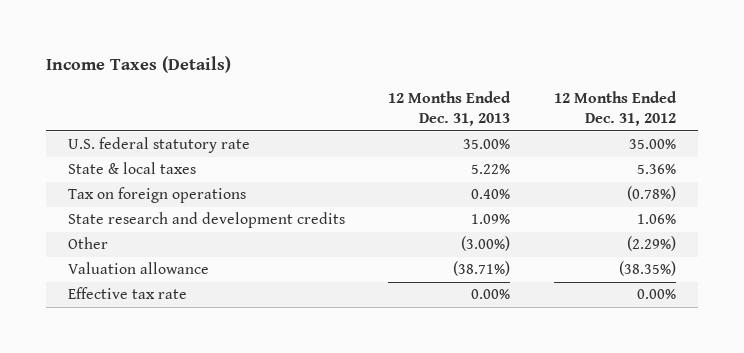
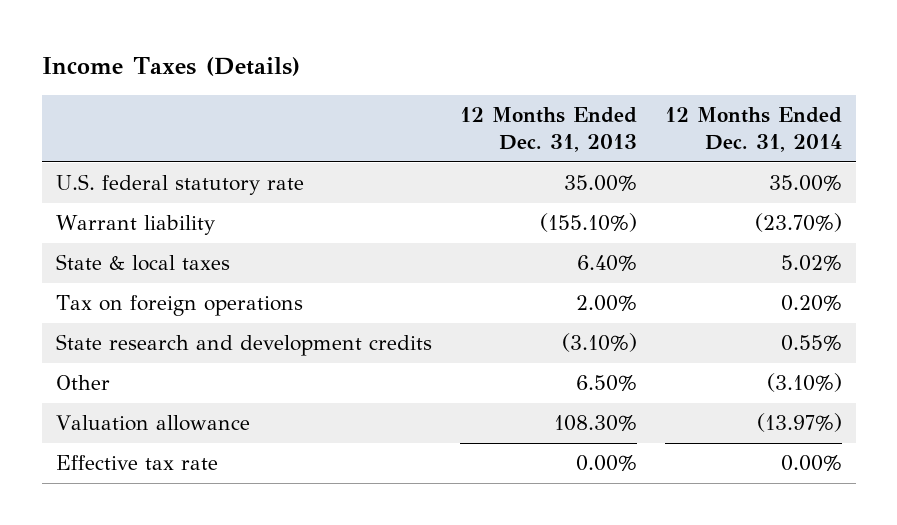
[553,90,677,126] 12 Months Ended Dec. 31, 2012 -> none
none -> [664,107,842,153] 12 Months Ended Dec. 31, 2014
none -> [55,215,215,236] Warrant liability
[471,164,511,175] 5.22% -> [576,255,637,272] 6.40%
[471,189,511,200] 0.40% -> [575,295,637,312] 2.00%
[471,214,511,225] 1.09% -> [561,333,637,353] (3.10%)
[461,236,511,252] (3.00%) -> [575,375,637,392] 6.50%
[453,261,511,277] (38.71%) -> [553,415,637,432] 108.30%

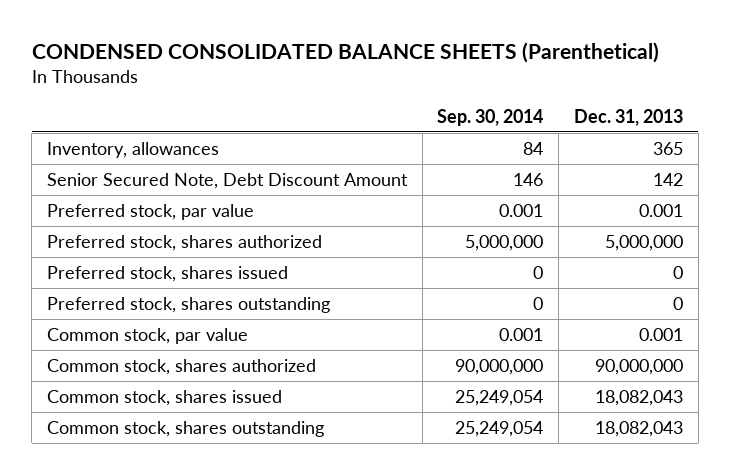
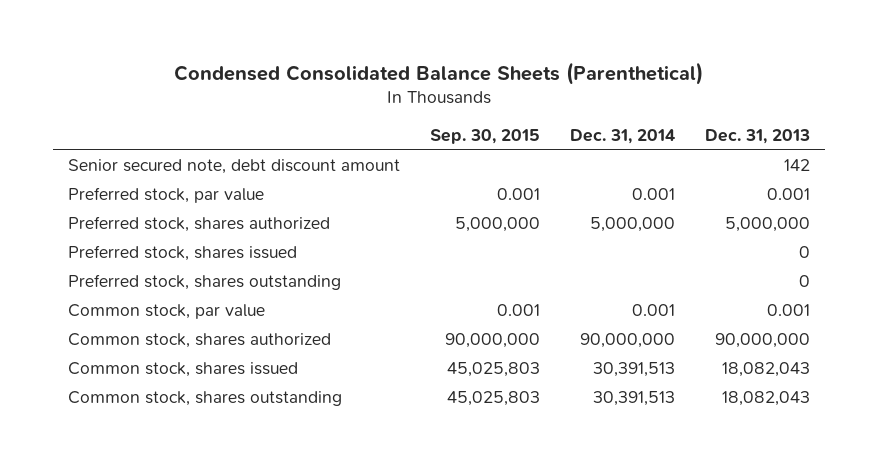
[31,42,659,64] CONDENSED CONSOLIDATED BALANCE SHEETS (Parenthetical) -> [173,61,703,85] Condensed Consolidated Balance Sheets (Parenthetical)
[437,108,544,126] Sep. 30, 2014 -> none
none -> [429,128,540,144] Sep. 30, 2015
none -> [569,128,675,144] Dec. 31, 2014
[46,141,219,158] Inventory, allowances -> none
[46,172,408,189] Senior Secured Note, Debt Discount Amount -> [67,159,400,175] Senior secured note, debt discount amount

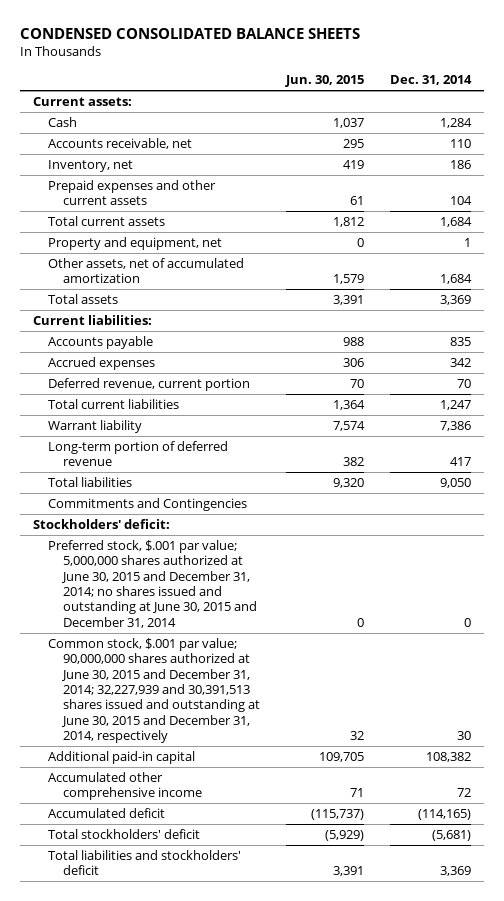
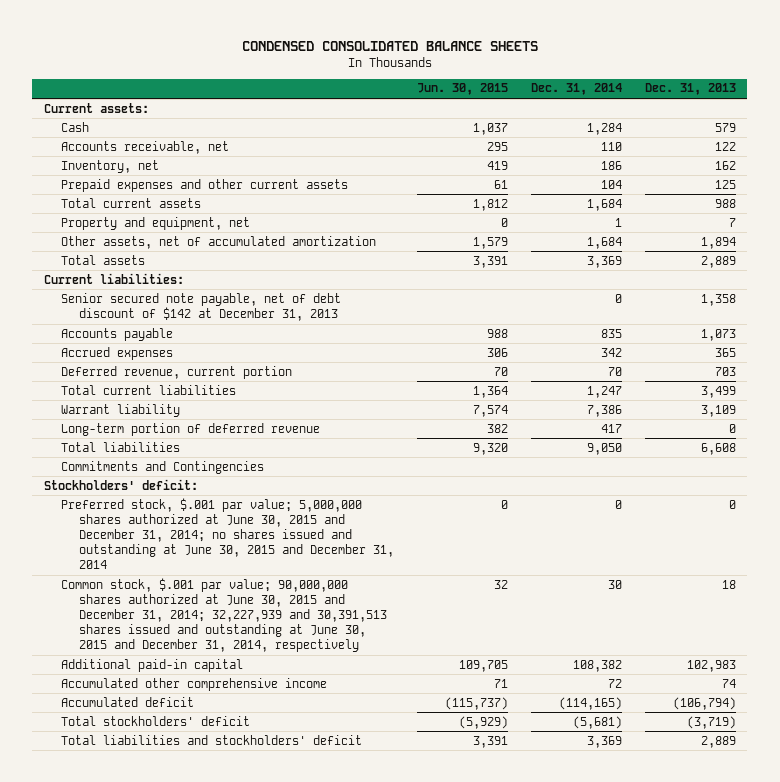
none -> [644,83,736,96] Dec. 31, 2013
none -> [61,292,342,321] Senior secured note payable, net of debt discount of $142 at December 31, 2013

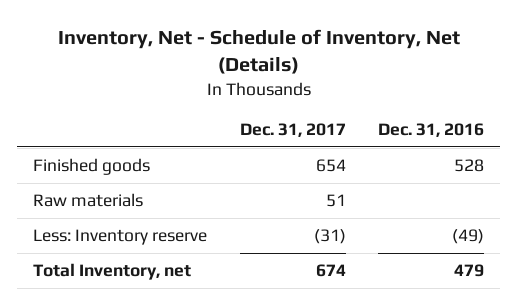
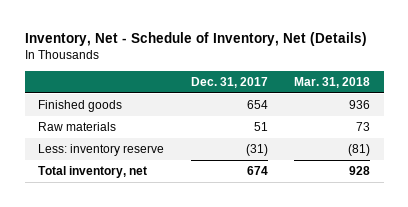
[378,123,485,138] Dec. 31, 2016 -> none
none -> [294,77,371,89] Mar. 31, 2018
[33,228,208,245] Less: Inventory reserve -> [37,143,164,156] Less: inventory reserve
[33,262,192,280] Total Inventory, net -> [37,165,147,178] Total inventory, net

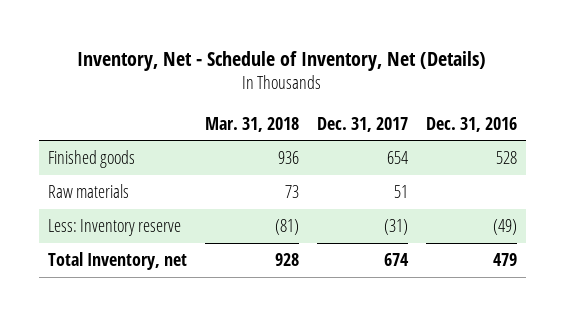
none -> [425,116,517,132] Dec. 31, 2016
[37,143,164,156] Less: inventory reserve -> [47,218,181,236] Less: Inventory reserve
[37,165,147,178] Total inventory, net -> [47,251,187,270] Total Inventory, net

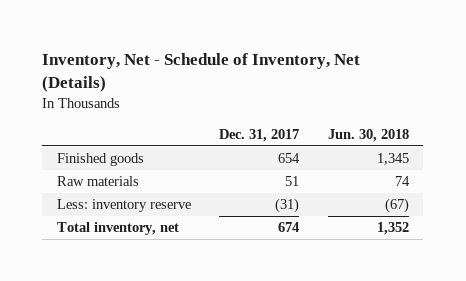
[204,116,299,132] Mar. 31, 2018 -> none
[425,116,517,132] Dec. 31, 2016 -> none
none -> [327,128,409,142] Jun. 30, 2018
[47,218,181,236] Less: Inventory reserve -> [56,199,191,213] Less: inventory reserve
[47,251,187,270] Total Inventory, net -> [56,222,179,236] Total inventory, net

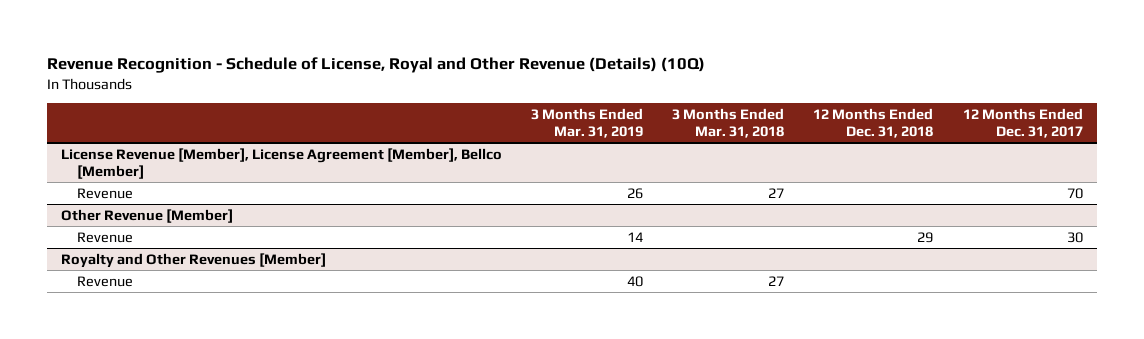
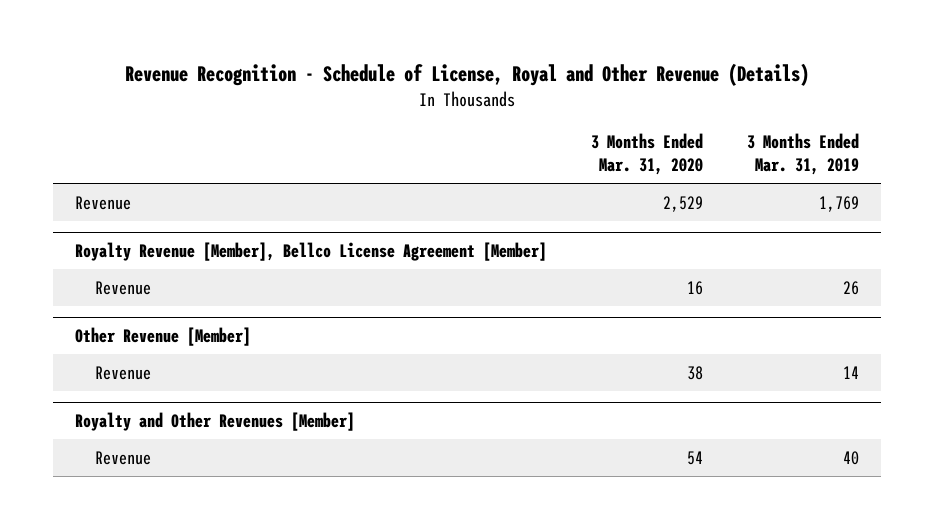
[46,57,705,74] Revenue Recognition - Schedule of License, Royal and Other Revenue (Details) (10Q) -> [125,63,810,87] Revenue Recognition - Schedule of License, Royal and Other Revenue (Details)
[672,107,785,139] 3 Months Ended Mar. 31, 2018 -> none
[813,107,934,139] 12 Months Ended Dec. 31, 2018 -> none
[962,107,1083,139] 12 Months Ended Dec. 31, 2017 -> none
none -> [591,133,704,176] 3 Months Ended Mar. 31, 2020
none -> [75,195,132,210] Revenue
[61,147,503,179] License Revenue [Member], License Agreement [Member], Bellco [Member] -> [75,242,548,262] Royalty Revenue [Member], Bellco License Agreement [Member]

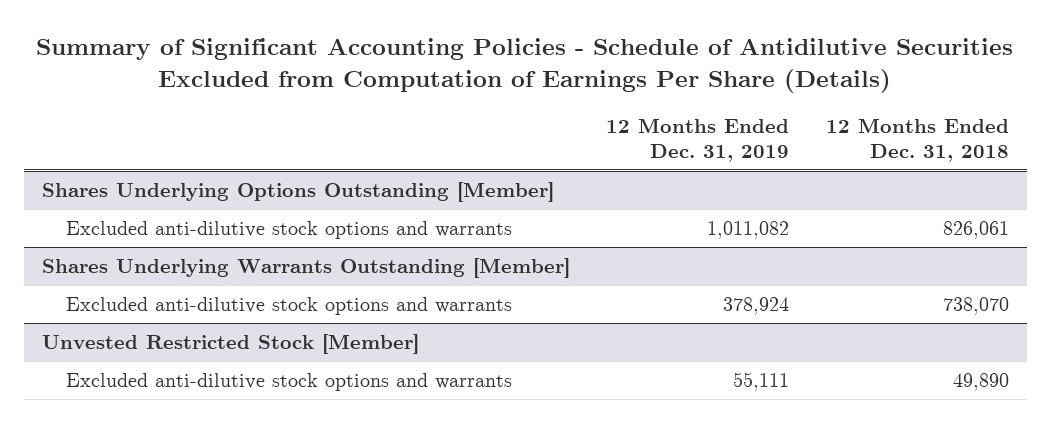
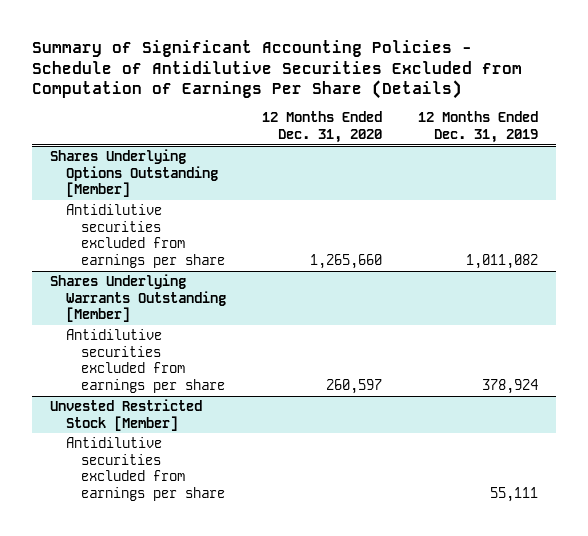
[825,117,1009,162] 12 Months Ended Dec. 31, 2018 -> none
none -> [261,111,382,144] 12 Months Ended Dec. 31, 2020
[65,221,512,240] Excluded anti-dilutive stock options and warrants -> [65,203,225,269] Antidilutive securities excluded from earnings per share
[65,297,512,316] Excluded anti-dilutive stock options and warrants -> [65,328,225,394] Antidilutive securities excluded from earnings per share
[65,373,512,392] Excluded anti-dilutive stock options and warrants -> [65,436,225,502] Antidilutive securities excluded from earnings per share

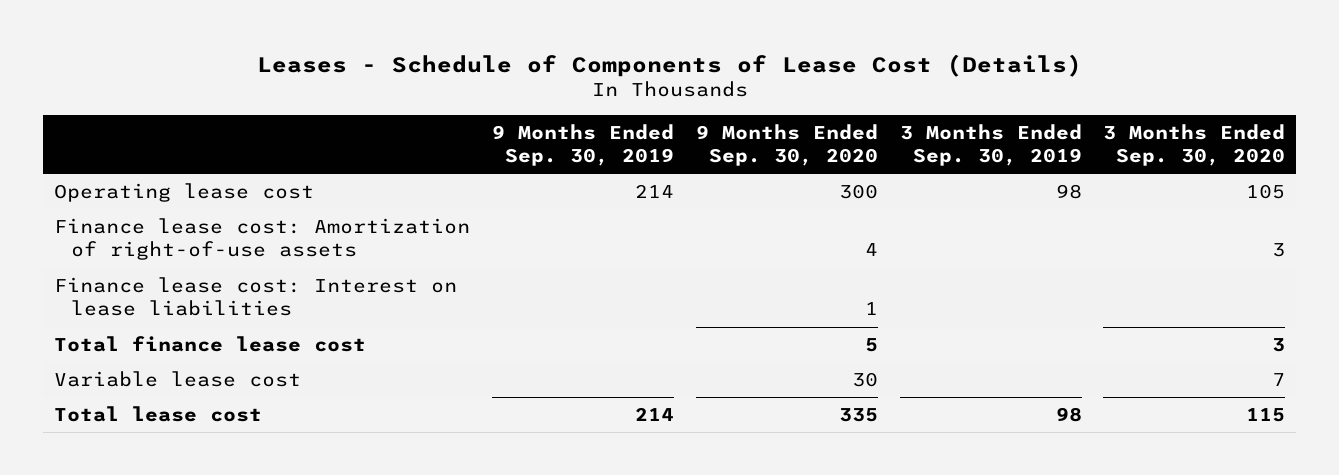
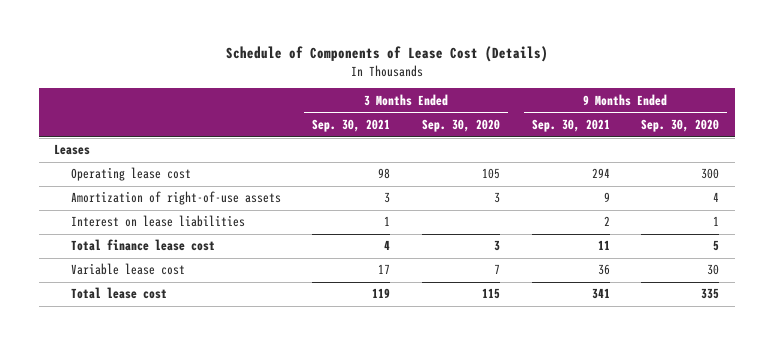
[256,53,1082,77] Leases - Schedule of Components of Lease Cost (Details) -> [225,46,548,63] Schedule of Components of Lease Cost (Details)
[491,123,674,167] 9 Months Ended Sep. 30, 2019 -> none
[899,123,1082,167] 3 Months Ended Sep. 30, 2019 -> none
none -> [312,118,391,132] Sep. 30, 2021
none -> [531,118,610,132] Sep. 30, 2021
none -> [54,144,91,156] Leases
[53,218,470,261] Finance lease cost: Amortization of right-of-use assets -> [70,191,281,206] Amortization of right-of-use assets
[53,277,457,317] Finance lease cost: Interest on lease liabilities -> [70,215,245,228] Interest on lease liabilities

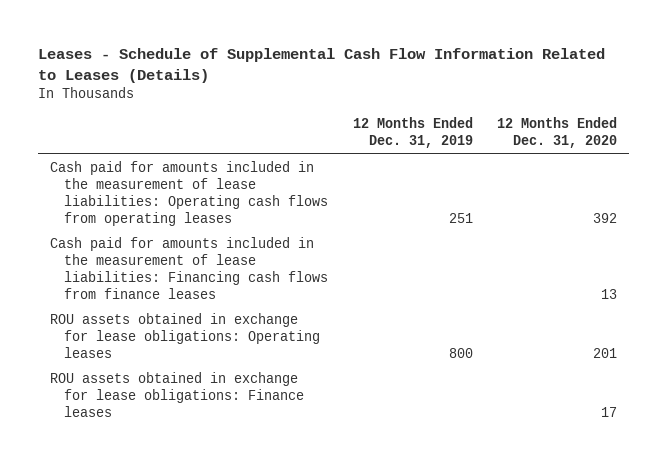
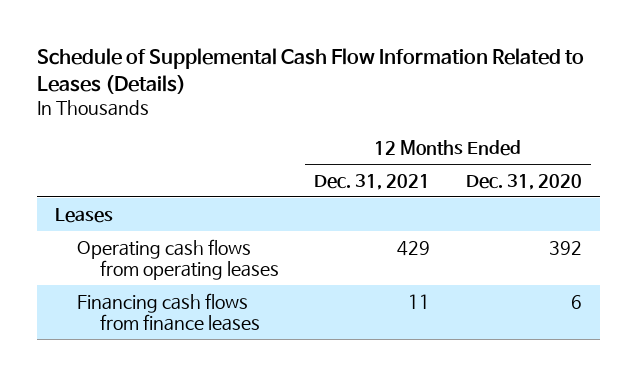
[38,48,606,83] Leases - Schedule of Supplemental Cash Flow Information Related to Leases (Details) -> [37,48,585,94] Schedule of Supplemental Cash Flow Information Related to Leases (Details)
[352,117,473,149] 12 Months Ended Dec. 31, 2019 -> none
none -> [314,173,431,190] Dec. 31, 2021
[50,313,321,358] ROU assets obtained in exchange for lease obligations: Operating leases -> none
[50,372,305,417] ROU assets obtained in exchange for lease obligations: Finance leases -> none
none -> [55,207,114,223] Leases
[50,161,329,226] Cash paid for amounts included in the measurement of lease liabilities: Operating cash flows from operating leases -> [77,238,279,280] Operating cash flows from operating leases
[50,237,329,299] Cash paid for amounts included in the measurement of lease liabilities: Financing cash flows from finance leases -> [77,292,260,331] Financing cash flows from finance leases
[600,288,617,299] 13 -> [571,294,583,309] 6

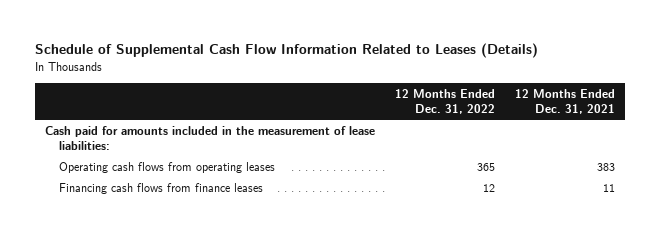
[466,173,583,190] Dec. 31, 2020 -> none
none -> [395,88,496,115] 12 Months Ended Dec. 31, 2022
[55,207,114,223] Leases -> none
none -> [45,125,376,151] Cash paid for amounts included in the measurement of lease liabilities:
[397,240,431,256] 429 -> [597,162,616,171] 383

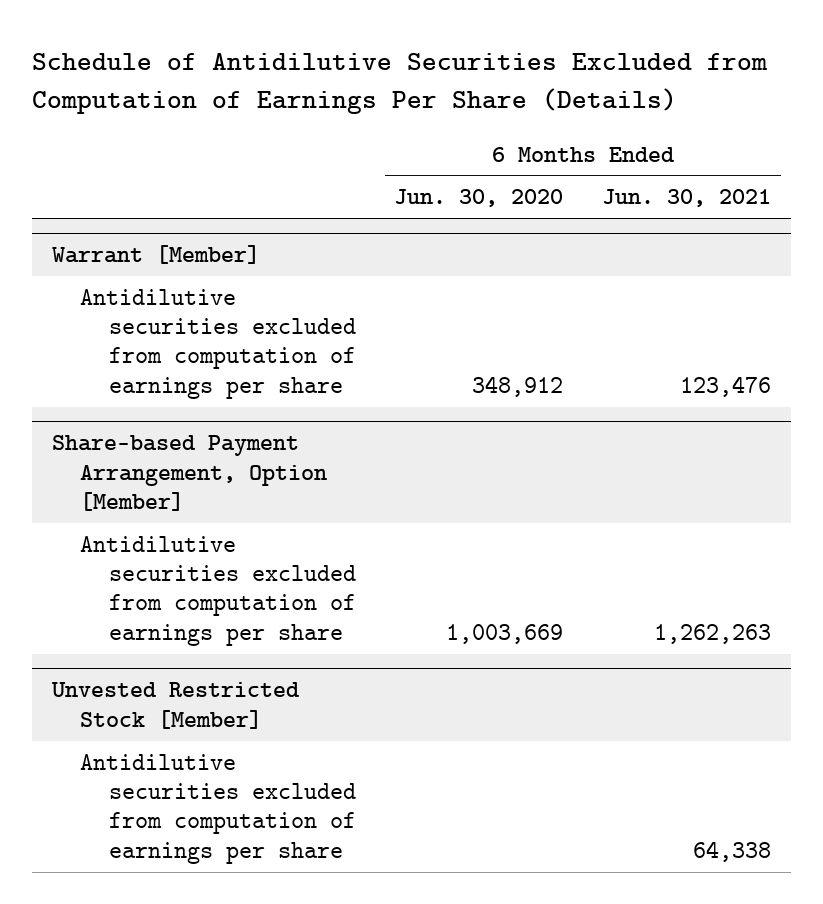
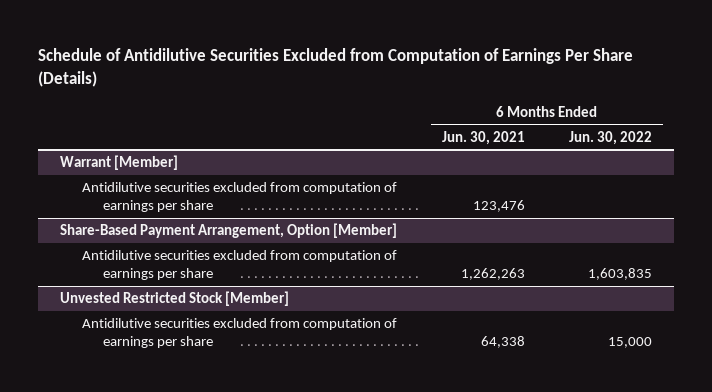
[394,189,564,208] Jun. 30, 2020 -> none
none -> [569,130,653,145] Jun. 30, 2022
[51,435,328,512] Share-based Payment Arrangement, Option [Member] -> [60,223,398,239] Share-Based Payment Arrangement, Option [Member]

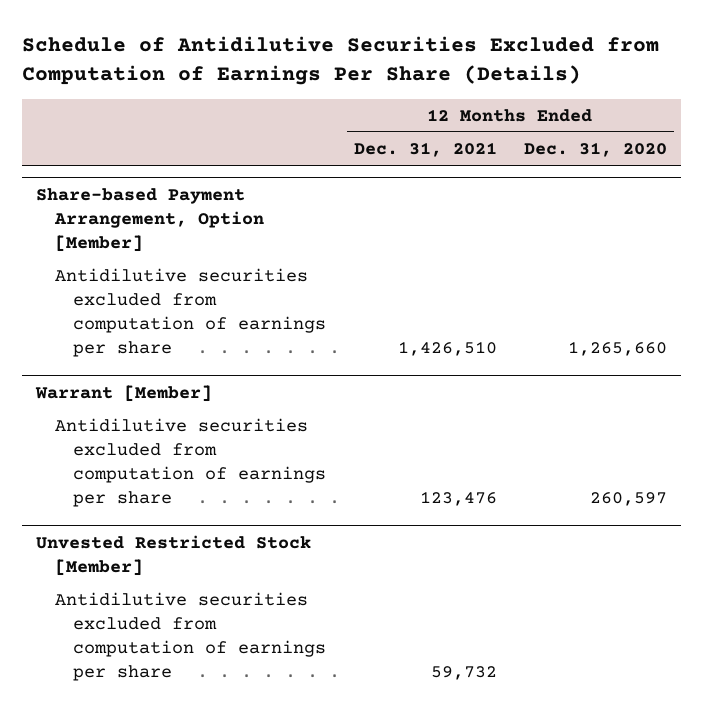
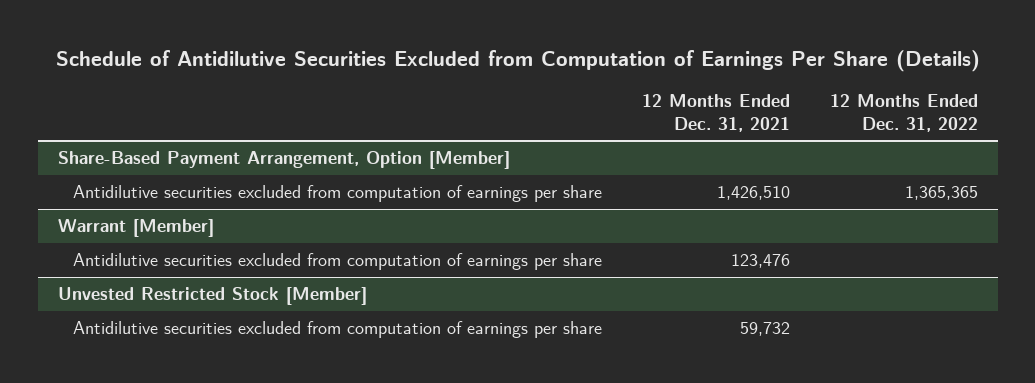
[524,141,668,157] Dec. 31, 2020 -> none
none -> [829,94,978,132] 12 Months Ended Dec. 31, 2022
[35,187,264,252] Share-based Payment Arrangement, Option [Member] -> [57,151,510,170] Share-Based Payment Arrangement, Option [Member]

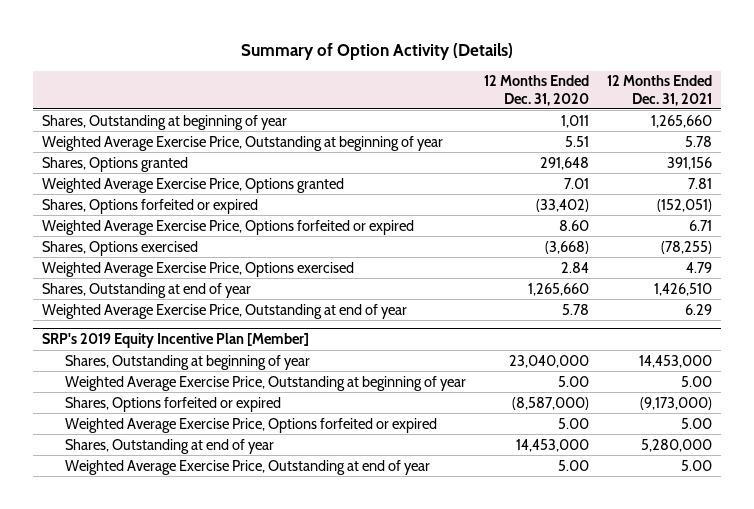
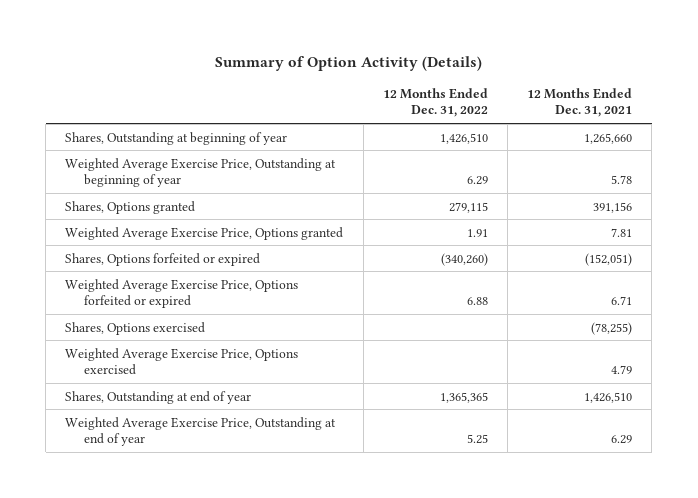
[483,75,589,106] 12 Months Ended Dec. 31, 2020 -> none
none -> [382,87,488,118] 12 Months Ended Dec. 31, 2022
[42,333,310,349] SRP's 2019 Equity Incentive Plan [Member] -> none
[64,354,310,370] Shares, Outstanding at beginning of year -> none
[64,375,466,391] Weighted Average Exercise Price, Outstanding at beginning of year -> none
[64,396,281,412] Shares, Options forfeited or expired -> none
[64,417,437,433] Weighted Average Exercise Price, Options forfeited or expired -> none
[64,438,274,454] Shares, Outstanding at end of year -> none
[64,459,430,475] Weighted Average Exercise Price, Outstanding at end of year -> none

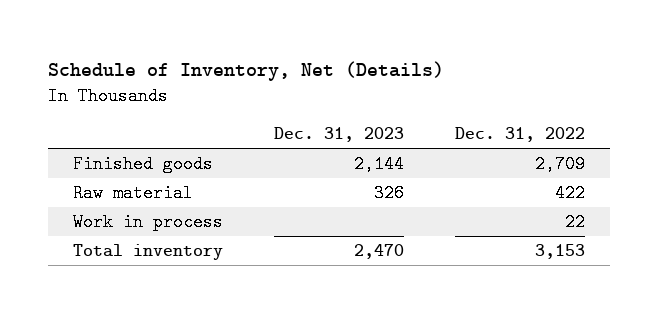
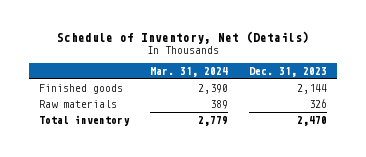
[454,127,585,143] Dec. 31, 2022 -> none
none -> [149,67,228,78] Mar. 31, 2024
[73,213,224,232] Work in process -> none
[73,184,194,203] Raw material -> [38,99,117,108] Raw materials

